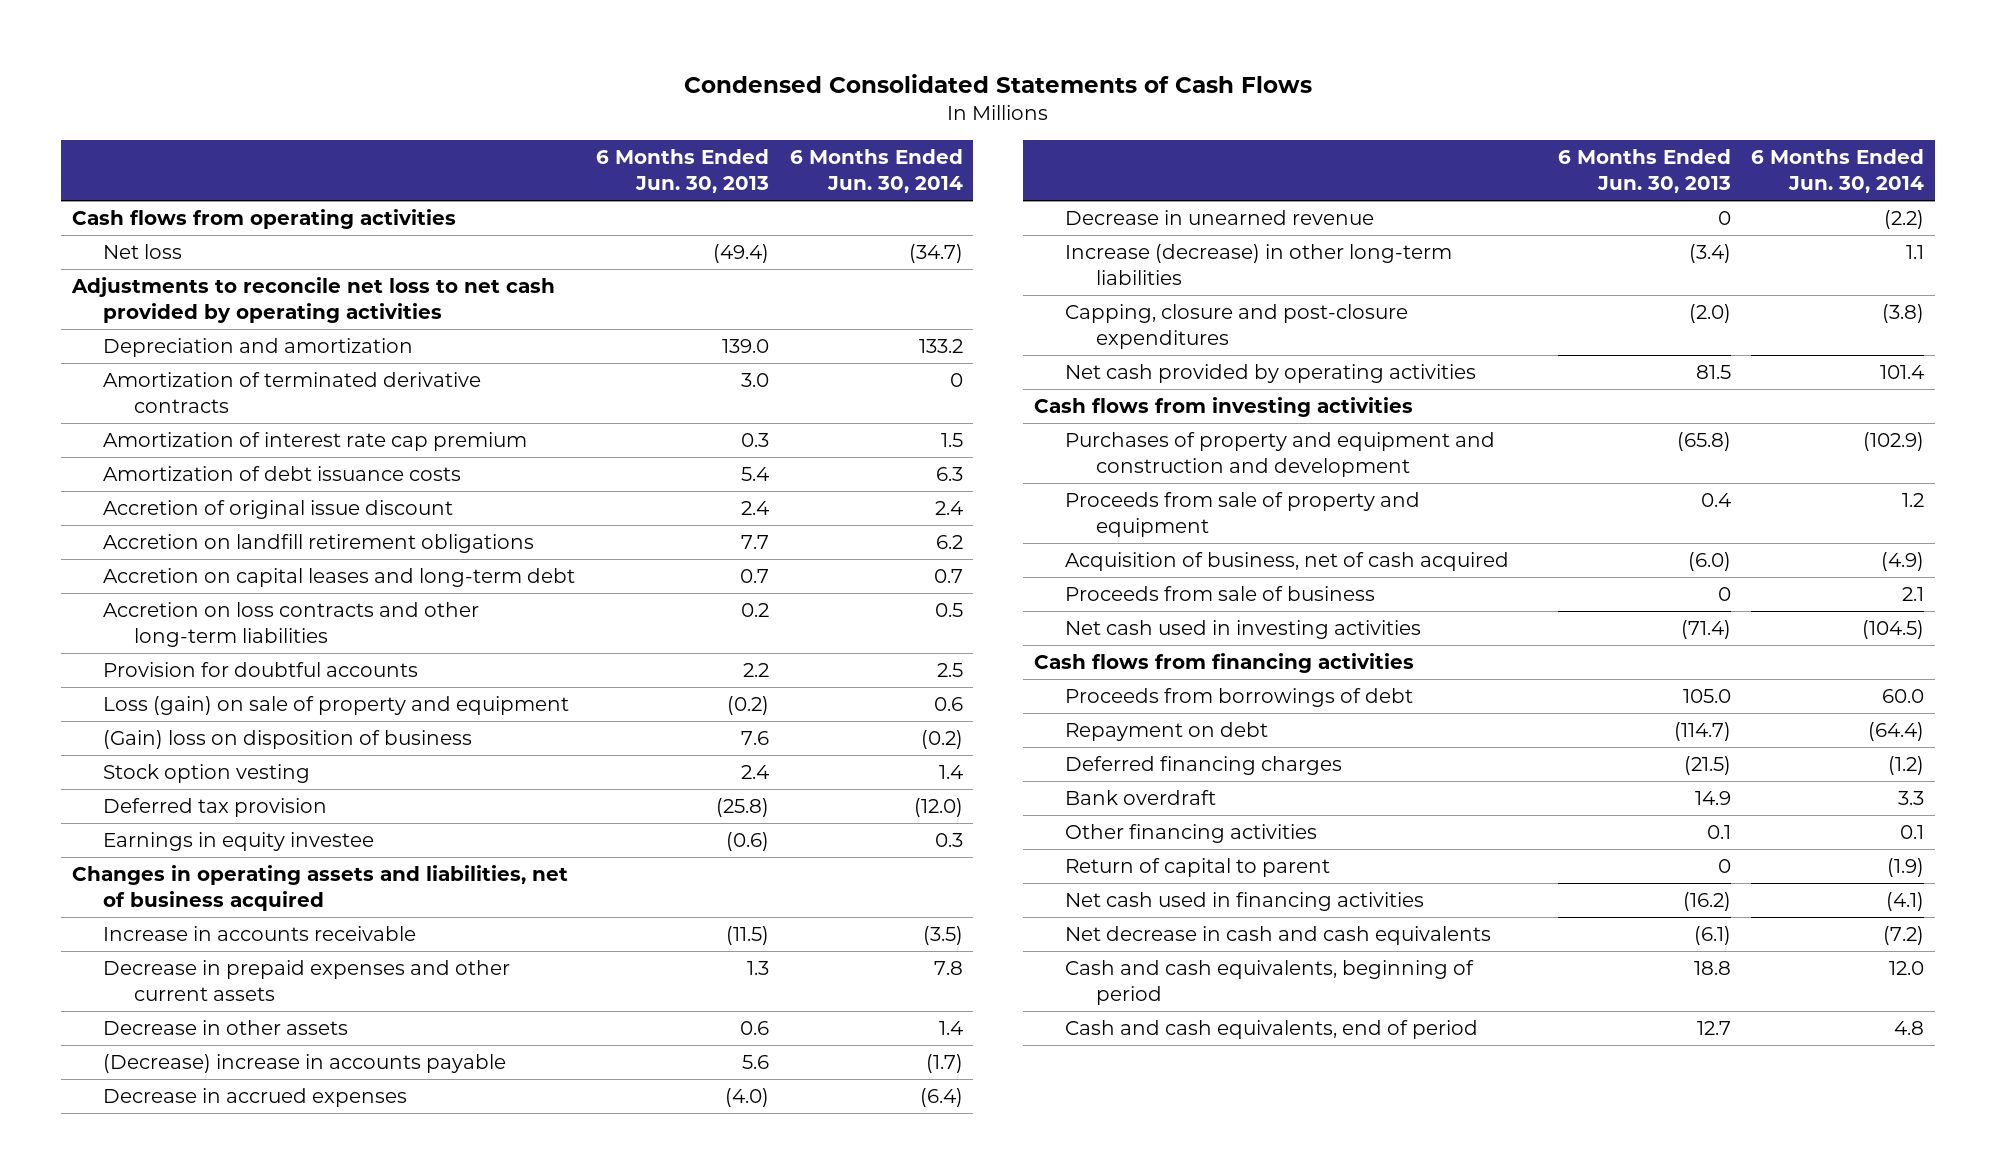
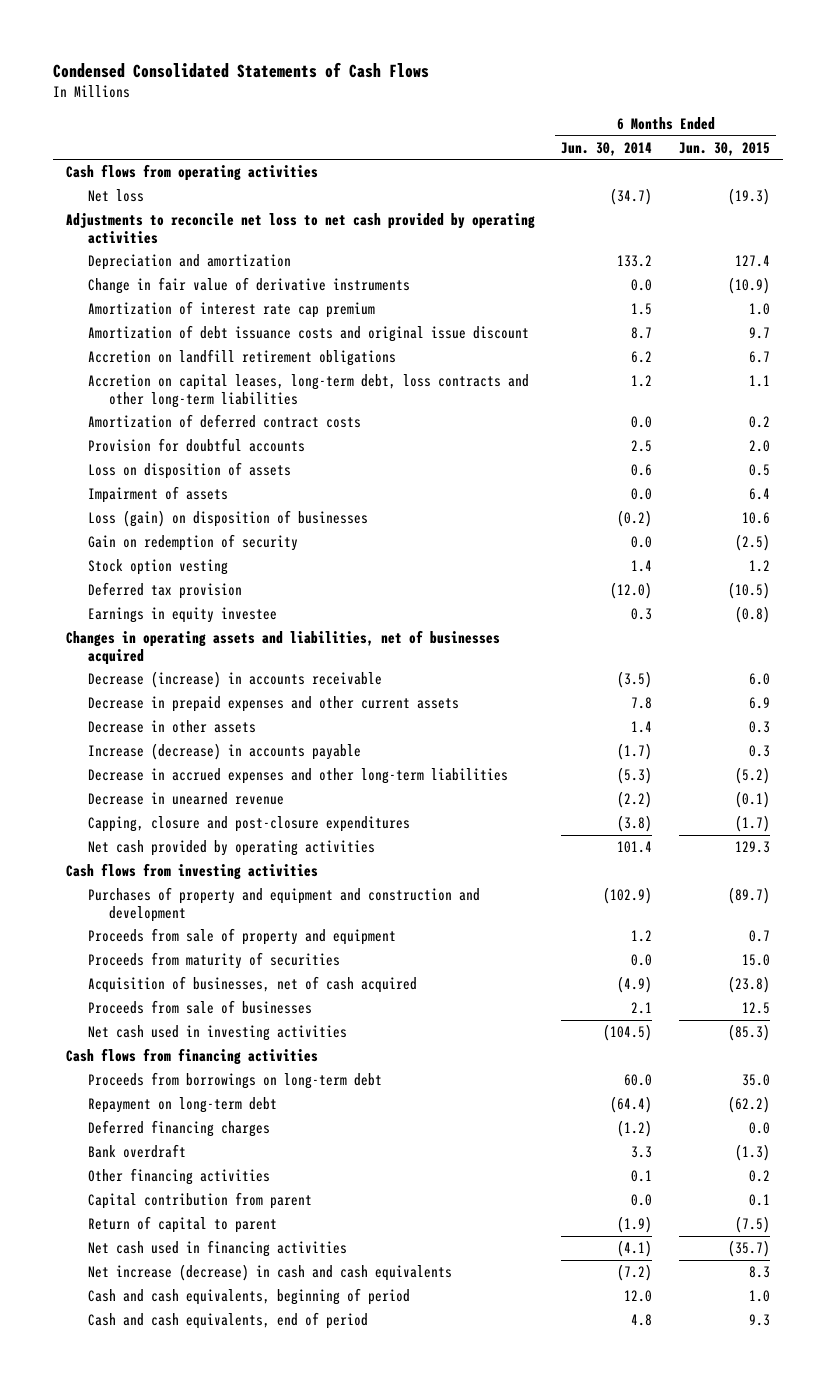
[595,149,769,194] 6 Months Ended Jun. 30, 2013 -> none
none -> [678,141,770,156] Jun. 30, 2015
[102,372,481,414] Amortization of terminated derivative contracts -> none
none -> [87,277,410,295] Change in fair value of derivative instruments
[102,500,453,520] Accretion of original issue discount -> none
[102,466,461,482] Amortization of debt issuance costs -> [87,325,529,343] Amortization of debt issuance costs and original issue discount
[935,467,963,482] 6.3 -> [631,327,653,340] 8.7
[102,568,575,588] Accretion on capital leases and long-term debt -> none
[102,602,479,648] Accretion on loss contracts and other long-term liabilities -> [87,374,529,408] Accretion on capital leases, long-term debt, loss contracts and other long-term liabilities
[934,603,963,618] 0.5 -> [631,375,653,388] 1.2
none -> [87,414,361,429] Amortization of deferred contract costs
[102,696,569,716] Loss (gain) on sale of property and equipment -> none
none -> [87,462,291,480] Loss on disposition of assets
none -> [87,486,228,504] Impairment of assets
[102,730,472,750] (Gain) loss on disposition of business -> [87,510,368,528] Loss (gain) on disposition of businesses
none -> [87,534,298,552] Gain on redemption of security
[71,865,568,912] Changes in operating assets and liabilities, net of business acquired -> [66,630,501,665] Changes in operating assets and liabilities, net of businesses acquired
[102,926,416,942] Increase in accounts receivable -> [87,671,382,689] Decrease (increase) in accounts receivable
[102,1088,407,1108] Decrease in accrued expenses -> none
[102,1054,506,1074] (Decrease) increase in accounts payable -> [87,743,361,761] Increase (decrease) in accounts payable
none -> [87,768,508,785] Decrease in accrued expenses and other long-term liabilities
[1064,244,1452,286] Increase (decrease) in other long-term liabilities -> none
none -> [87,952,340,970] Proceeds from maturity of securities
[1064,552,1509,572] Acquisition of business, net of cash acquired -> [87,976,417,994] Acquisition of businesses, net of cash acquired
[1064,586,1375,602] Proceeds from sale of business -> [87,1000,312,1015] Proceeds from sale of businesses
[1064,688,1413,708] Proceeds from borrowings of debt -> [87,1072,382,1090] Proceeds from borrowings on long-term debt
[1064,722,1268,742] Repayment on debt -> [87,1097,277,1114] Repayment on long-term debt
none -> [87,1192,312,1210] Capital contribution from parent
[1064,926,1491,946] Net decrease in cash and cash equivalents -> [87,1264,452,1282] Net increase (decrease) in cash and cash equivalents

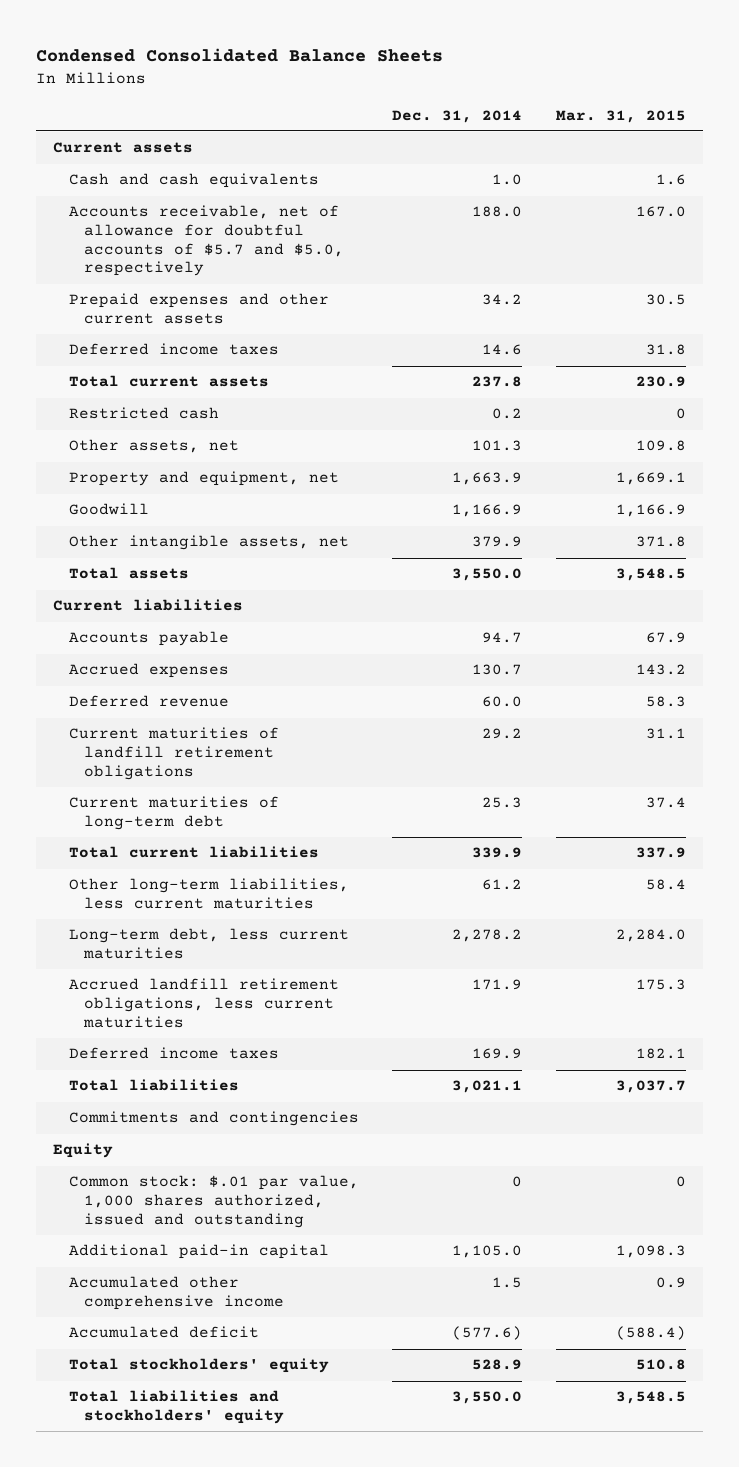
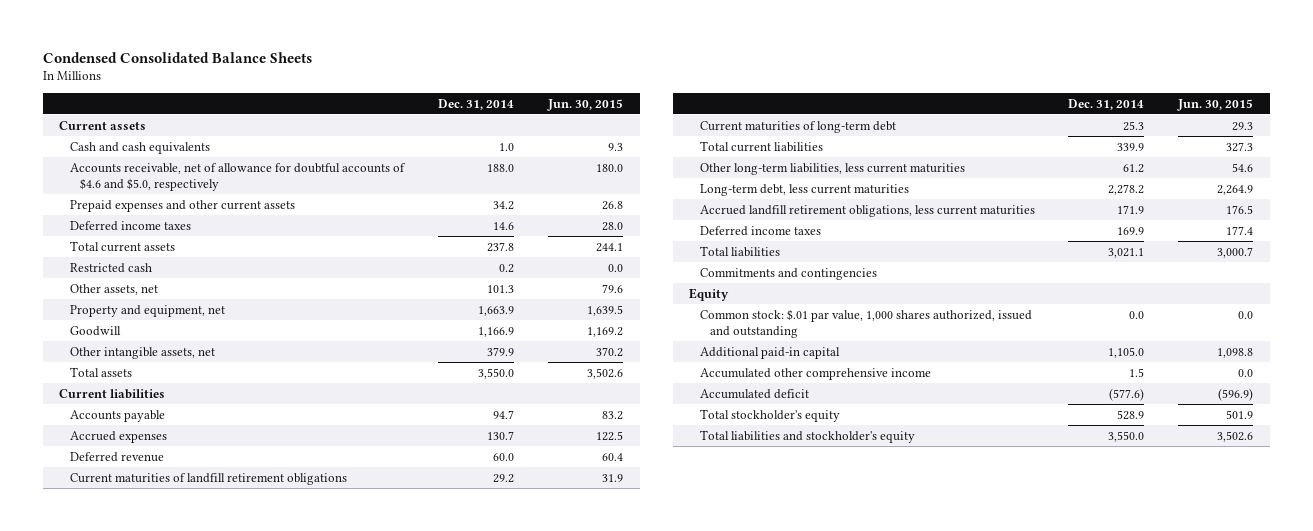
[556,109,687,123] Mar. 31, 2015 -> none
none -> [547,98,624,111] Jun. 30, 2015
[68,205,345,277] Accounts receivable, net of allowance for doubtful accounts of $5.7 and $5.0, respectively -> [69,162,406,191] Accounts receivable, net of allowance for doubtful accounts of $4.6 and $5.0, respectively
[512,1176,523,1188] 0 -> [1129,310,1145,319] 0.0
[68,1358,329,1374] Total stockholders' equity -> [699,408,840,422] Total stockholder's equity
[68,1390,285,1425] Total liabilities and stockholders' equity -> [699,429,915,443] Total liabilities and stockholder's equity

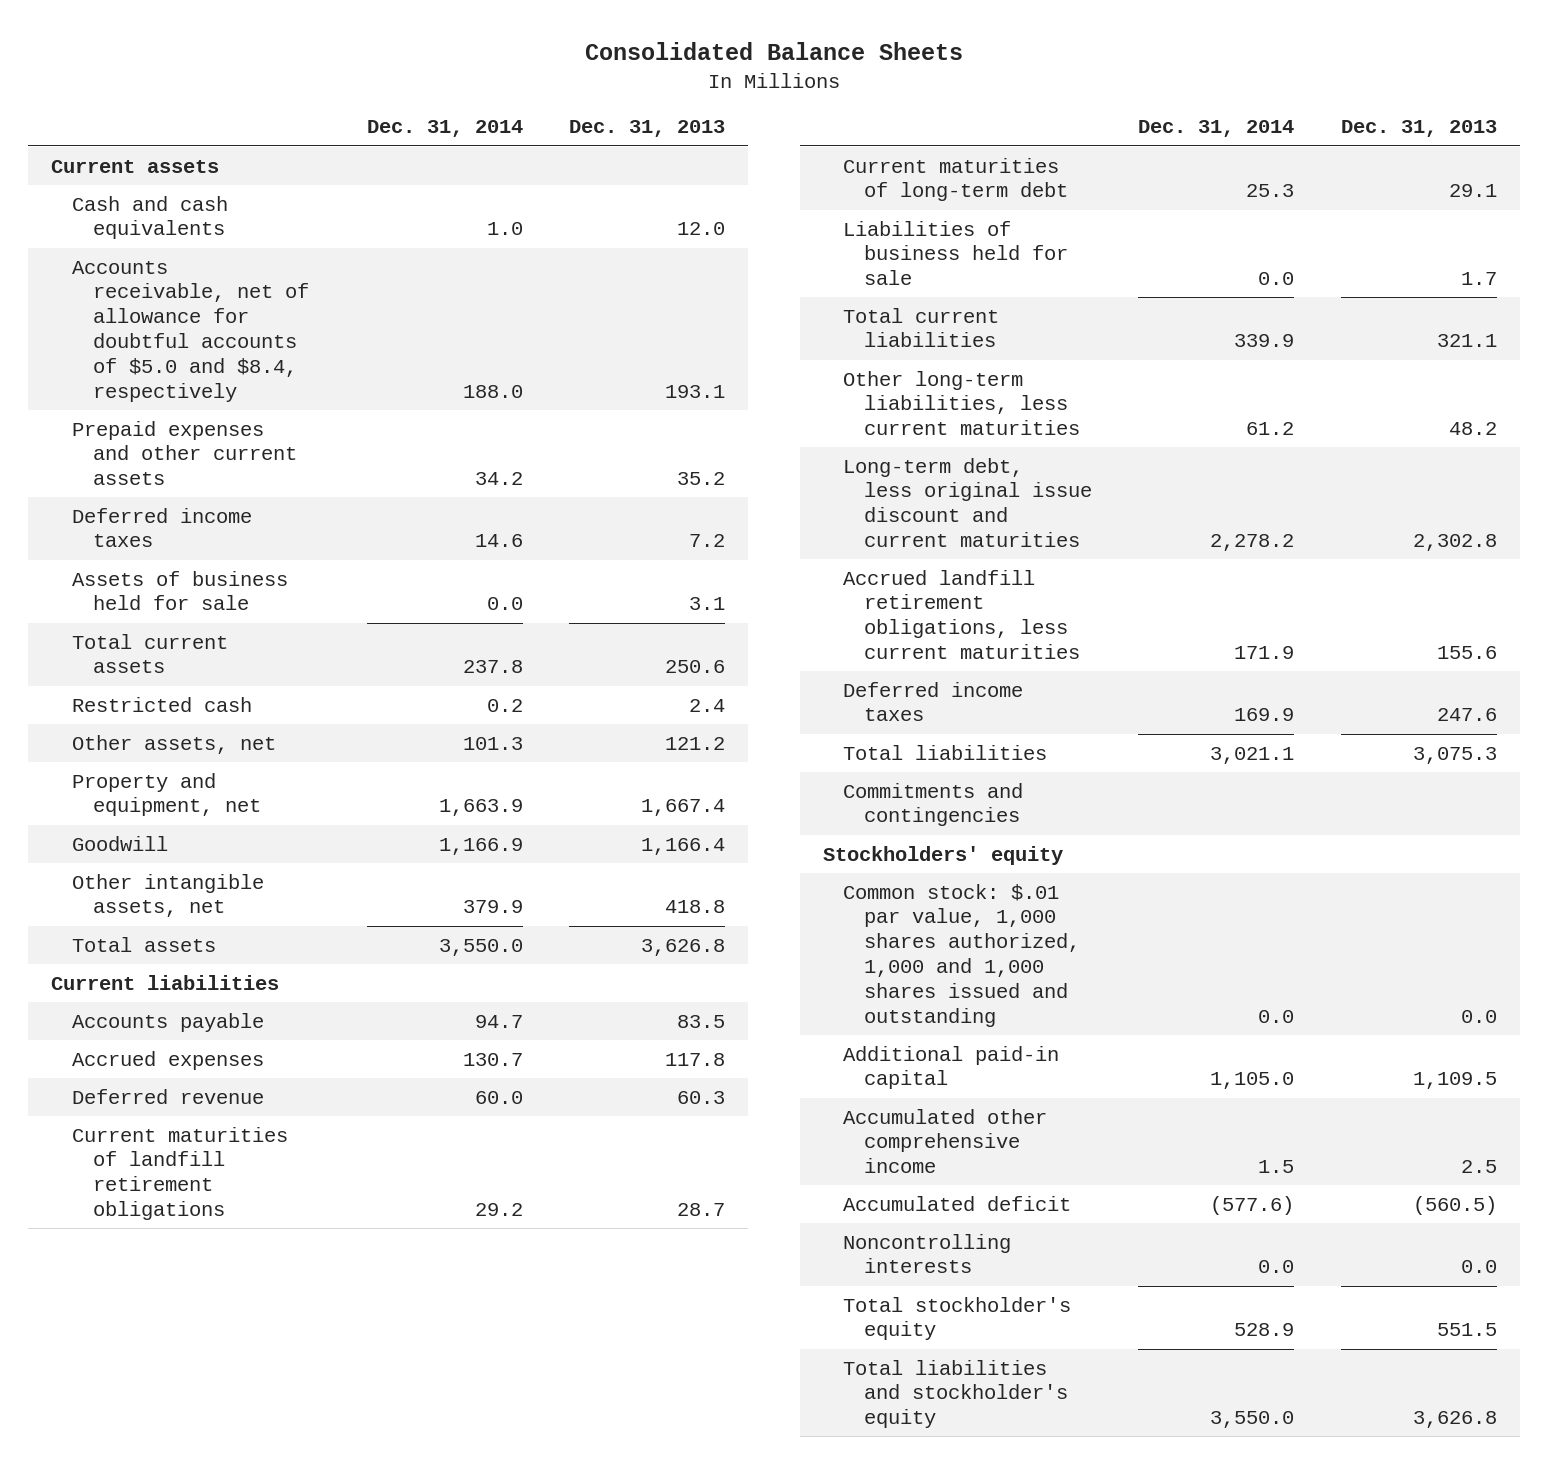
[42,51,312,63] Condensed Consolidated Balance Sheets -> [585,41,964,60] Consolidated Balance Sheets
[547,98,624,111] Jun. 30, 2015 -> none
none -> [569,120,726,138] Dec. 31, 2013
[69,162,406,191] Accounts receivable, net of allowance for doubtful accounts of $4.6 and $5.0, respectively -> [72,260,309,403] Accounts receivable, net of allowance for doubtful accounts of $5.0 and $8.4, respectively
none -> [72,570,289,611] Assets of business held for sale
none -> [843,220,1069,286] Liabilities of business held for sale
[699,183,909,196] Long-term debt, less current maturities -> [843,457,1093,548] Long-term debt, less original issue discount and current maturities
[689,287,730,301] Equity -> [822,845,1063,865] Stockholders' equity
[699,308,1032,338] Common stock: $.01 par value, 1,000 shares authorized, issued and outstanding -> [843,883,1081,1028] Common stock: $.01 par value, 1,000 shares authorized, 1,000 and 1,000 shares issued and outstanding
none -> [843,1233,1012,1274] Noncontrolling interests

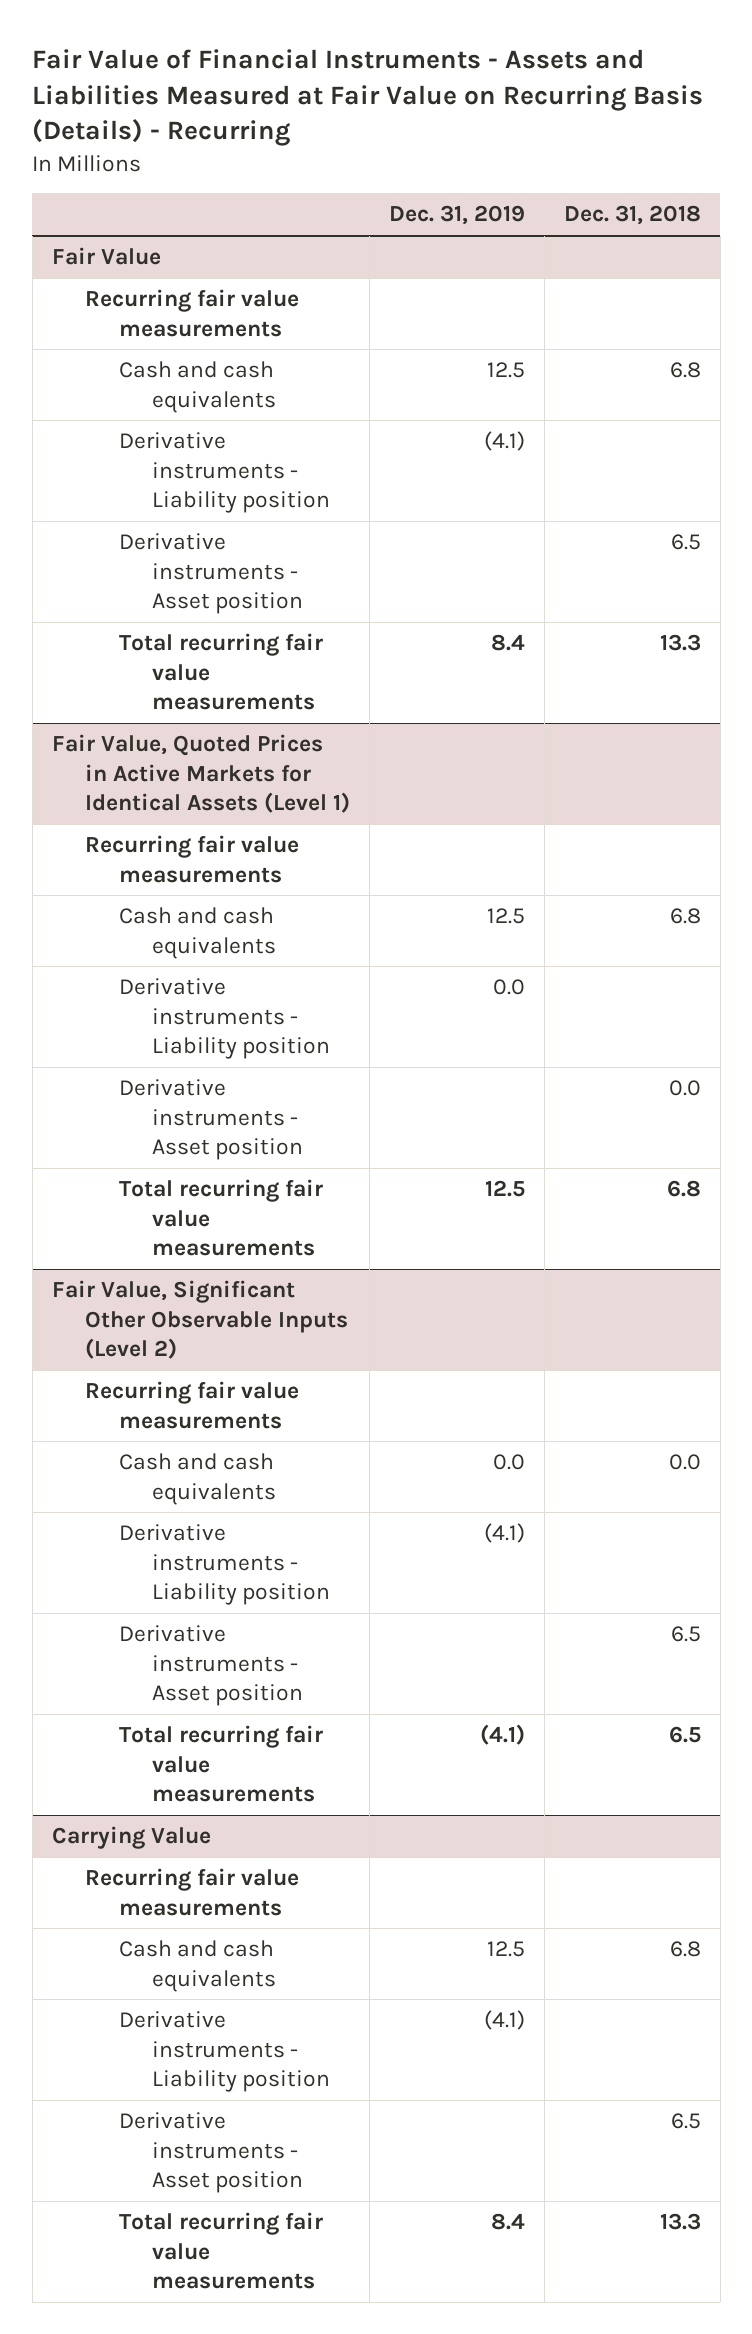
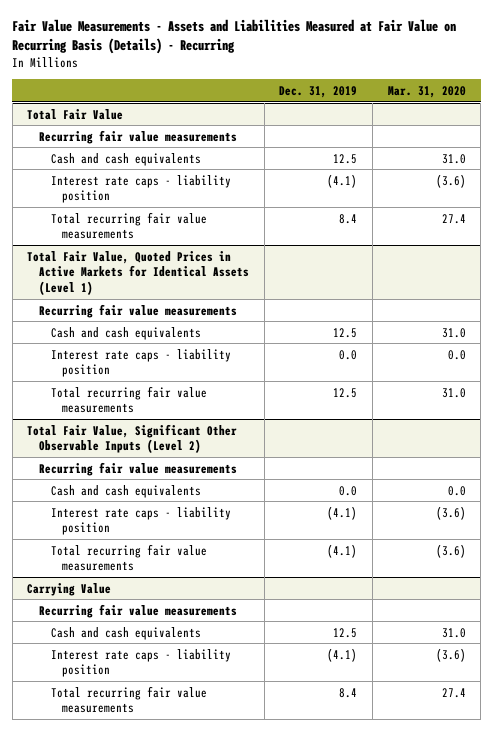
[32,49,704,147] Fair Value of Financial Instruments - Assets and Liabilities Measured at Fair Value on Recurring Basis (Details) - Recurring -> [12,19,457,55] Fair Value Measurements - Assets and Liabilities Measured at Fair Value on Recurring Basis (Details) - Recurring
[563,205,701,226] Dec. 31, 2018 -> none
none -> [387,85,466,98] Mar. 31, 2020
[51,246,161,265] Fair Value -> [27,108,124,120] Total Fair Value
[118,532,304,615] Derivative instruments - Asset position -> none
[118,431,331,514] Derivative instruments - Liability position -> [50,174,231,204] Interest rate caps - liability position
[51,733,351,814] Fair Value, Quoted Prices in Active Markets for Identical Assets (Level 1) -> [27,250,250,295] Total Fair Value, Quoted Prices in Active Markets for Identical Assets (Level 1)
[118,1078,304,1161] Derivative instruments - Asset position -> none
[118,977,331,1060] Derivative instruments - Liability position -> [50,348,231,378] Interest rate caps - liability position
[51,1279,349,1360] Fair Value, Significant Other Observable Inputs (Level 2) -> [27,423,238,454] Total Fair Value, Significant Other Observable Inputs (Level 2)
[118,1624,304,1707] Derivative instruments - Asset position -> none
[118,1523,331,1606] Derivative instruments - Liability position -> [50,506,231,536] Interest rate caps - liability position
[118,2111,304,2194] Derivative instruments - Asset position -> none
[118,2010,331,2093] Derivative instruments - Liability position -> [50,648,231,678] Interest rate caps - liability position

